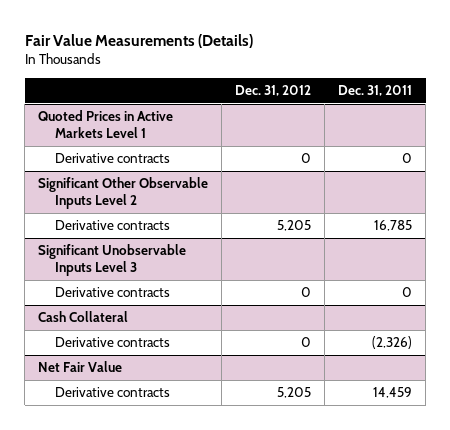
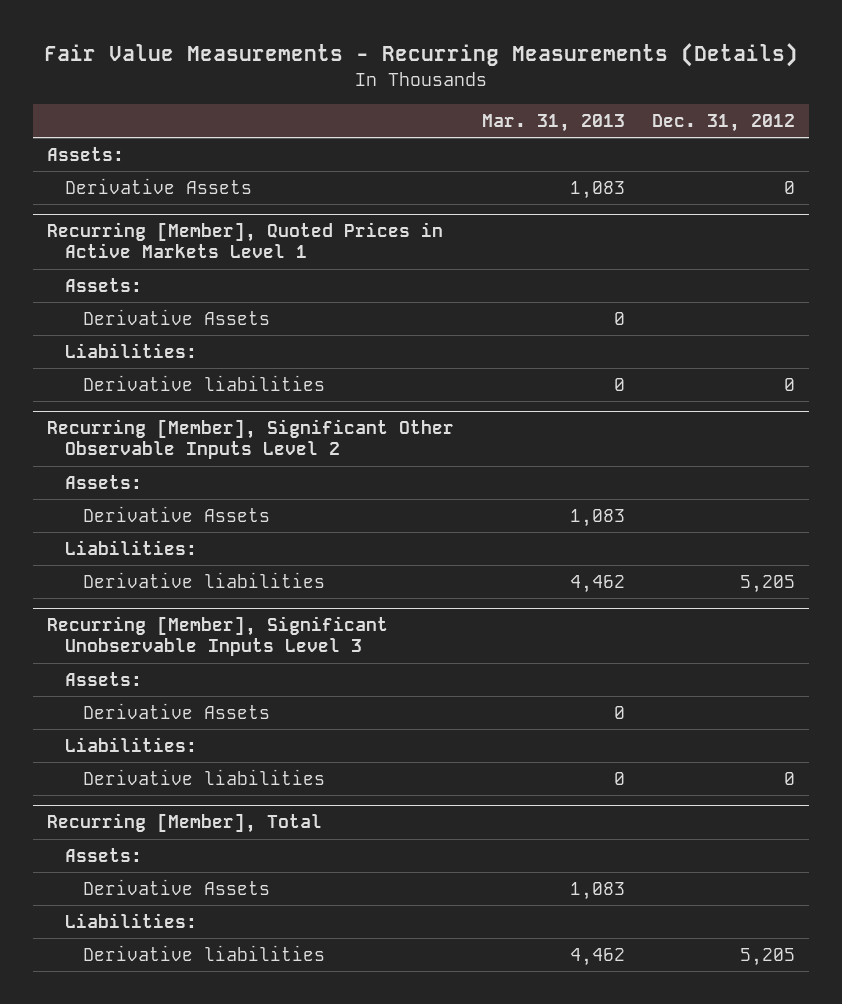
[24,33,253,48] Fair Value Measurements (Details) -> [44,43,799,68] Fair Value Measurements - Recurring Measurements (Details)
[338,85,413,97] Dec. 31, 2011 -> none
none -> [481,113,625,132] Mar. 31, 2013
[38,311,129,323] Cash Collateral -> none
[54,337,170,348] Derivative contracts -> none
[38,361,123,373] Net Fair Value -> none
[54,387,170,398] Derivative contracts -> none
none -> [47,146,125,161] Assets:
none -> [65,177,253,194] Derivative Assets
[38,110,174,139] Quoted Prices in Active Markets Level 1 -> [47,222,444,259] Recurring [Member], Quoted Prices in Active Markets Level 1
none -> [65,277,143,292] Assets:
none -> [83,308,271,325] Derivative Assets
none -> [65,342,198,358] Liabilities:
[54,153,170,164] Derivative contracts -> [83,374,326,391] Derivative liabilities
[38,177,209,210] Significant Other Observable Inputs Level 2 -> [47,419,455,460] Recurring [Member], Significant Other Observable Inputs Level 2
none -> [65,474,143,489] Assets:
none -> [83,505,271,522] Derivative Assets
none -> [65,539,198,555] Liabilities:
[54,220,170,231] Derivative contracts -> [83,571,326,588] Derivative liabilities
[38,244,187,277] Significant Unobservable Inputs Level 3 -> [47,616,389,657] Recurring [Member], Significant Unobservable Inputs Level 3
none -> [65,671,143,686] Assets:
none -> [83,702,271,719] Derivative Assets
none -> [65,736,198,752] Liabilities:
[54,287,170,298] Derivative contracts -> [83,768,326,785] Derivative liabilities
none -> [47,813,323,834] Recurring [Member], Total
none -> [65,847,143,862] Assets:
none -> [83,878,271,895] Derivative Assets
none -> [65,912,198,928] Liabilities:
none -> [83,944,326,961] Derivative liabilities

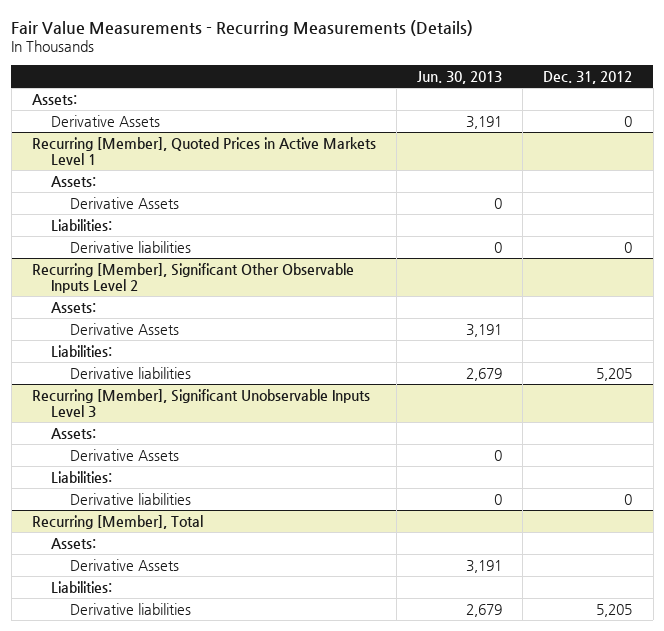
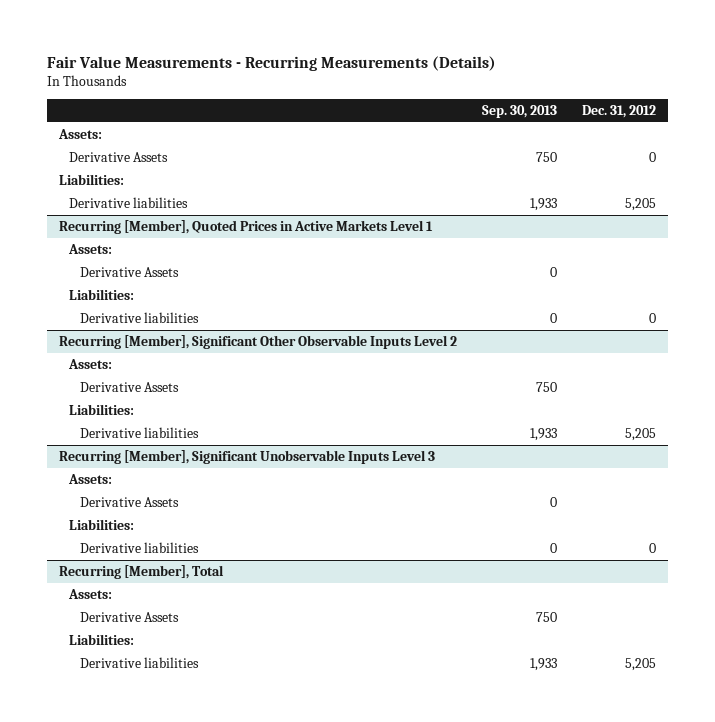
[417,71,503,85] Jun. 30, 2013 -> none
none -> [481,104,557,118] Sep. 30, 2013
none -> [59,173,125,185] Liabilities:
none -> [69,196,189,208] Derivative liabilities

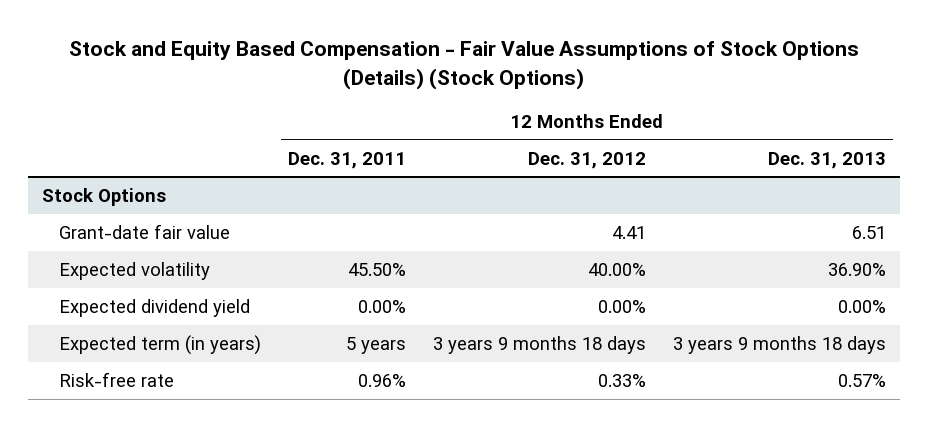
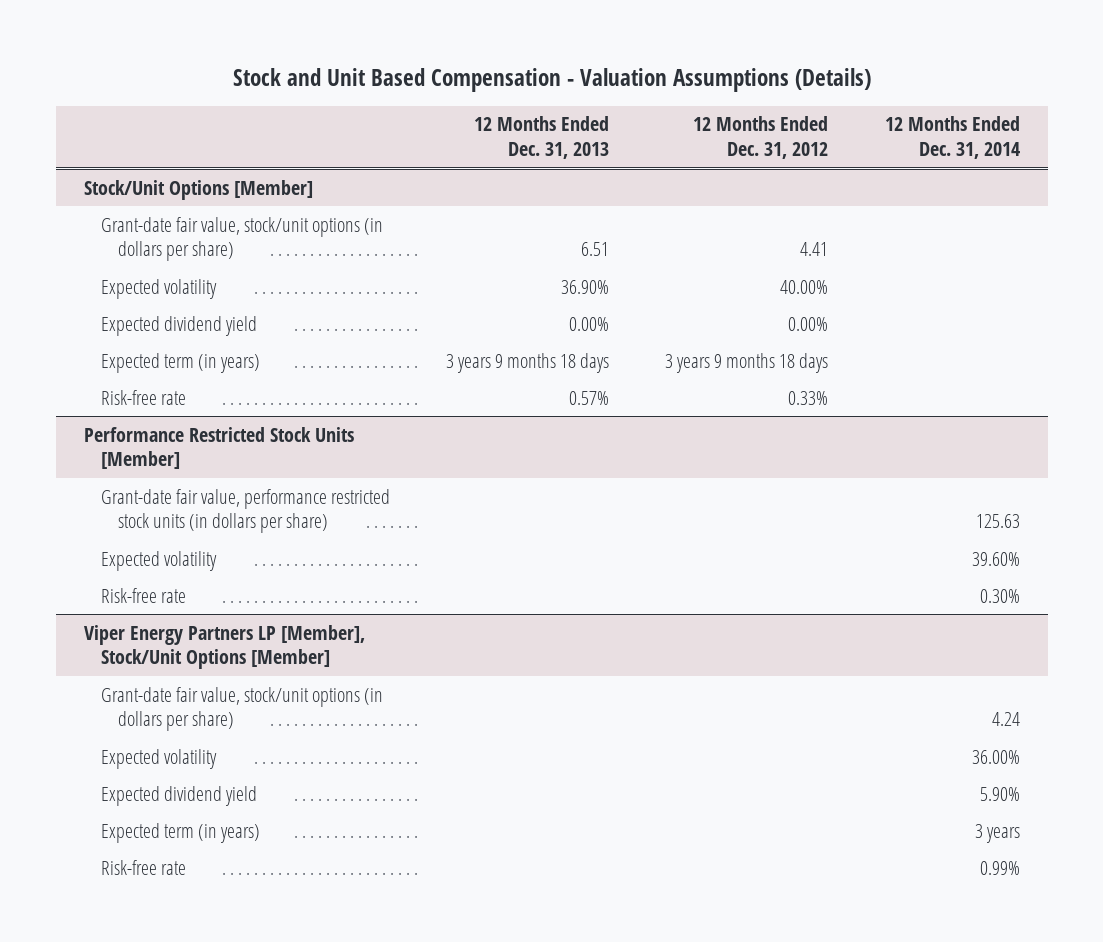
[68,41,859,91] Stock and Equity Based Compensation - Fair Value Assumptions of Stock Options (Details) (Stock Options) -> [232,68,871,93] Stock and Unit Based Compensation - Valuation Assumptions (Details)
[288,151,407,169] Dec. 31, 2011 -> none
none -> [884,116,1020,160] 12 Months Ended Dec. 31, 2014
[41,187,166,206] Stock Options -> [83,179,313,200] Stock/Unit Options [Member]
[58,223,230,239] Grant-date fair value -> [100,216,383,262] Grant-date fair value, stock/unit options (in dollars per share)
none -> [83,426,354,470] Performance Restricted Stock Units [Member]
none -> [100,488,390,534] Grant-date fair value, performance restricted stock units (in dollars per share)
none -> [100,550,217,571] Expected volatility
none -> [100,587,186,603] Risk-free rate
none -> [83,624,365,670] Viper Energy Partners LP [Member], Stock/Unit Options [Member]
none -> [100,686,383,732] Grant-date fair value, stock/unit options (in dollars per share)
none -> [100,748,217,769] Expected volatility
none -> [100,785,257,806] Expected dividend yield
none -> [100,822,260,843] Expected term (in years)
none -> [100,859,186,875] Risk-free rate

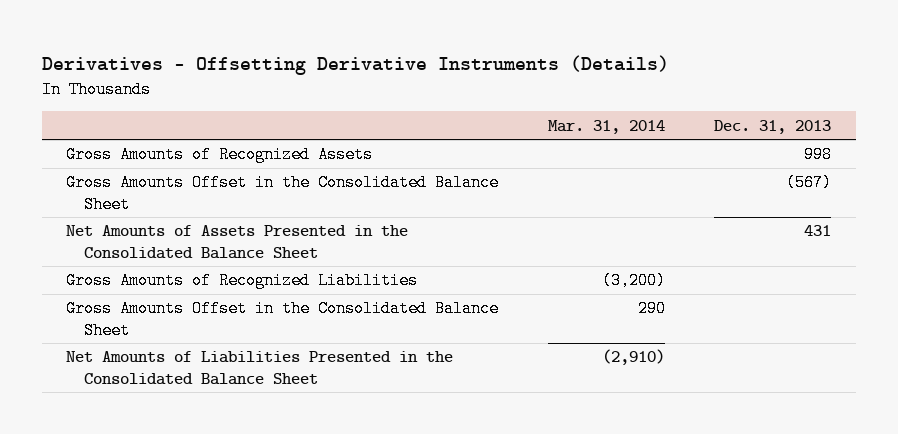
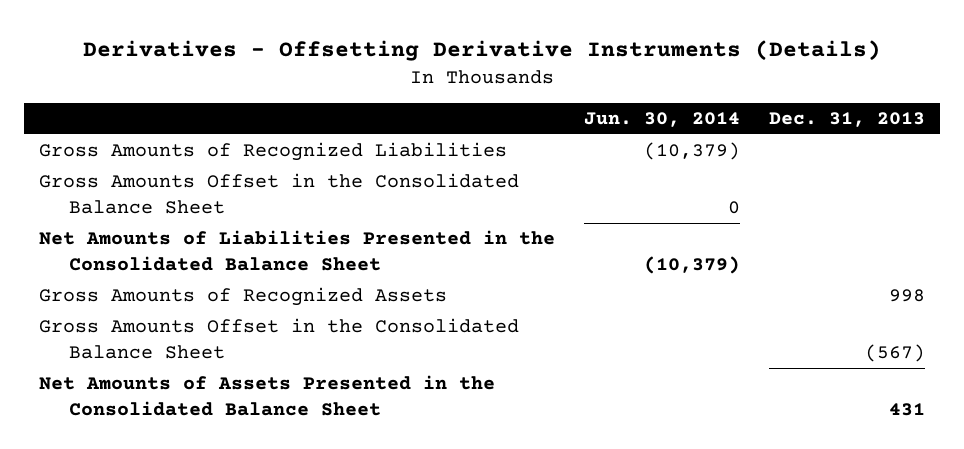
[547,119,665,134] Mar. 31, 2014 -> none
none -> [584,112,741,128] Jun. 30, 2014
[66,146,374,164] Gross Amounts of Recognized Assets -> [38,287,447,307] Gross Amounts of Recognized Assets
[66,174,500,213] Gross Amounts Offset in the Consolidated Balance Sheet -> [38,318,519,360] Gross Amounts Offset in the Consolidated Balance Sheet
[66,225,409,259] Net Amounts of Assets Presented in the Consolidated Balance Sheet -> [38,375,495,417] Net Amounts of Assets Presented in the Consolidated Balance Sheet

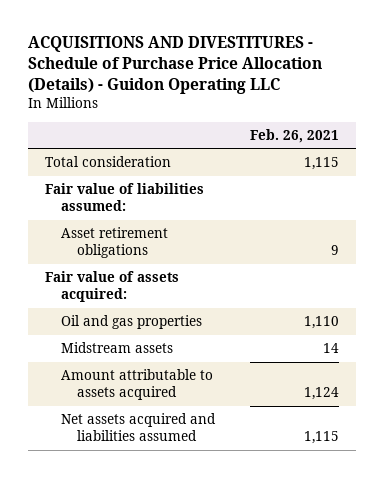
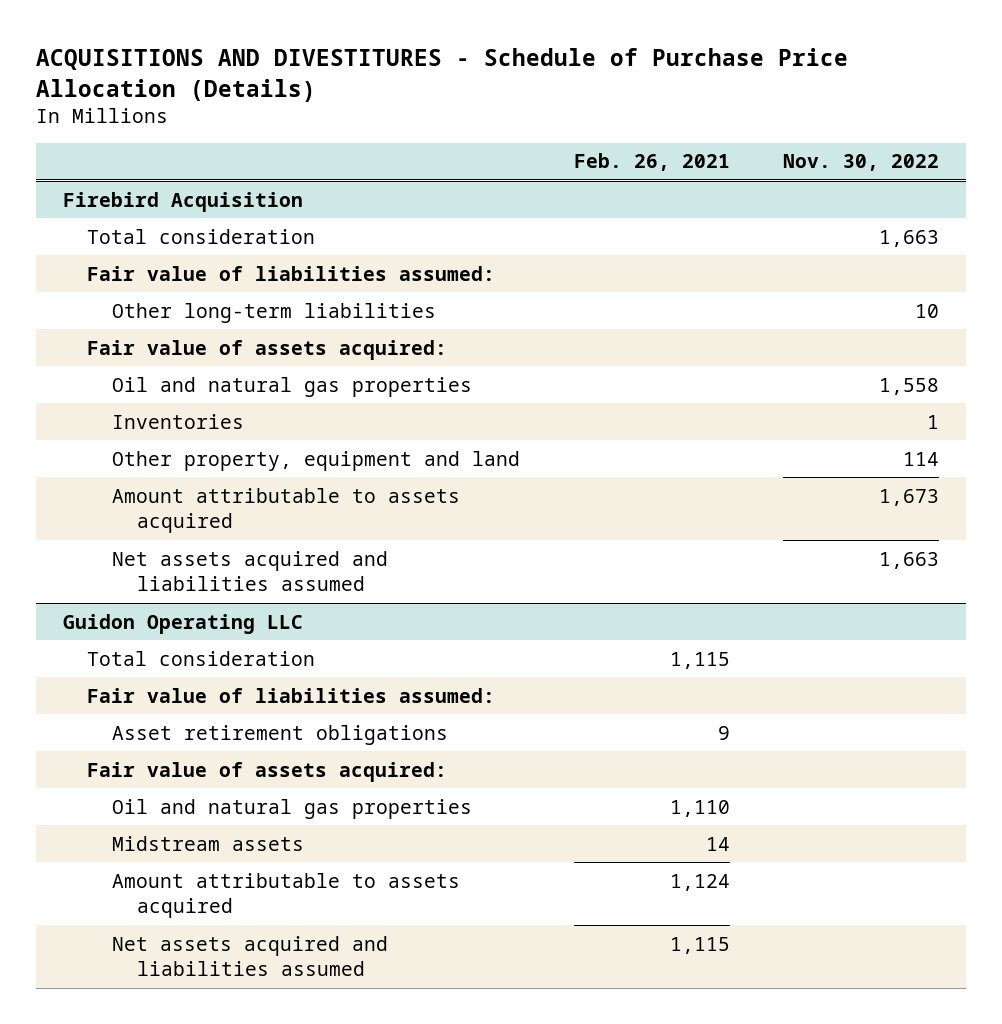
[27,36,322,95] ACQUISITIONS AND DIVESTITURES - Schedule of Purchase Price Allocation (Details) - Guidon Operating LLC -> [35,48,848,102] ACQUISITIONS AND DIVESTITURES - Schedule of Purchase Price Allocation (Details)
none -> [783,154,940,172] Nov. 30, 2022
none -> [62,191,303,212] Firebird Acquisition
none -> [87,228,316,244] Total consideration
none -> [87,265,496,281] Fair value of liabilities assumed:
none -> [111,302,436,323] Other long-term liabilities
none -> [87,339,448,360] Fair value of assets acquired:
none -> [111,376,472,397] Oil and natural gas properties
none -> [111,413,244,429] Inventories
none -> [111,450,520,471] Other property, equipment and land
none -> [111,487,460,534] Amount attributable to assets acquired
none -> [111,550,388,592] Net assets acquired and liabilities assumed
none -> [62,613,303,634] Guidon Operating LLC
[61,315,203,330] Oil and gas properties -> [111,798,472,819] Oil and natural gas properties

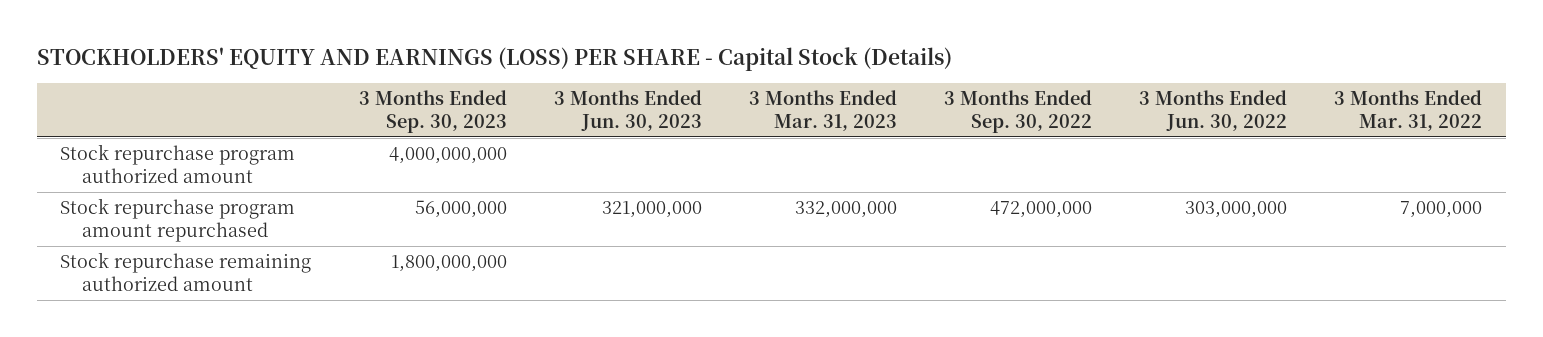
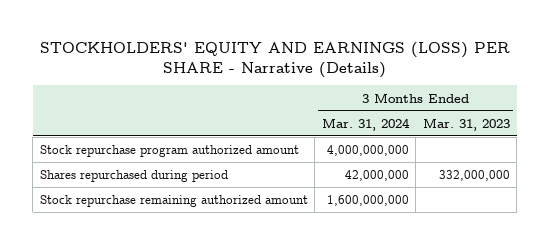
[36,46,952,71] STOCKHOLDERS' EQUITY AND EARNINGS (LOSS) PER SHARE - Capital Stock (Details) -> [39,41,510,78] STOCKHOLDERS' EQUITY AND EARNINGS (LOSS) PER SHARE - Narrative (Details)
[358,90,507,133] 3 Months Ended Sep. 30, 2023 -> none
[553,90,702,131] 3 Months Ended Jun. 30, 2023 -> none
[944,90,1093,133] 3 Months Ended Sep. 30, 2022 -> none
[1139,90,1288,131] 3 Months Ended Jun. 30, 2022 -> none
[1334,90,1483,131] 3 Months Ended Mar. 31, 2022 -> none
none -> [321,117,410,131] Mar. 31, 2024
[60,198,296,242] Stock repurchase program amount repurchased -> [39,170,228,183] Shares repurchased during period

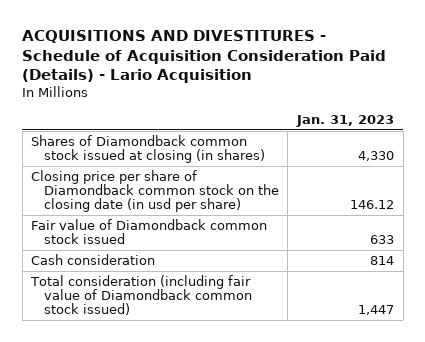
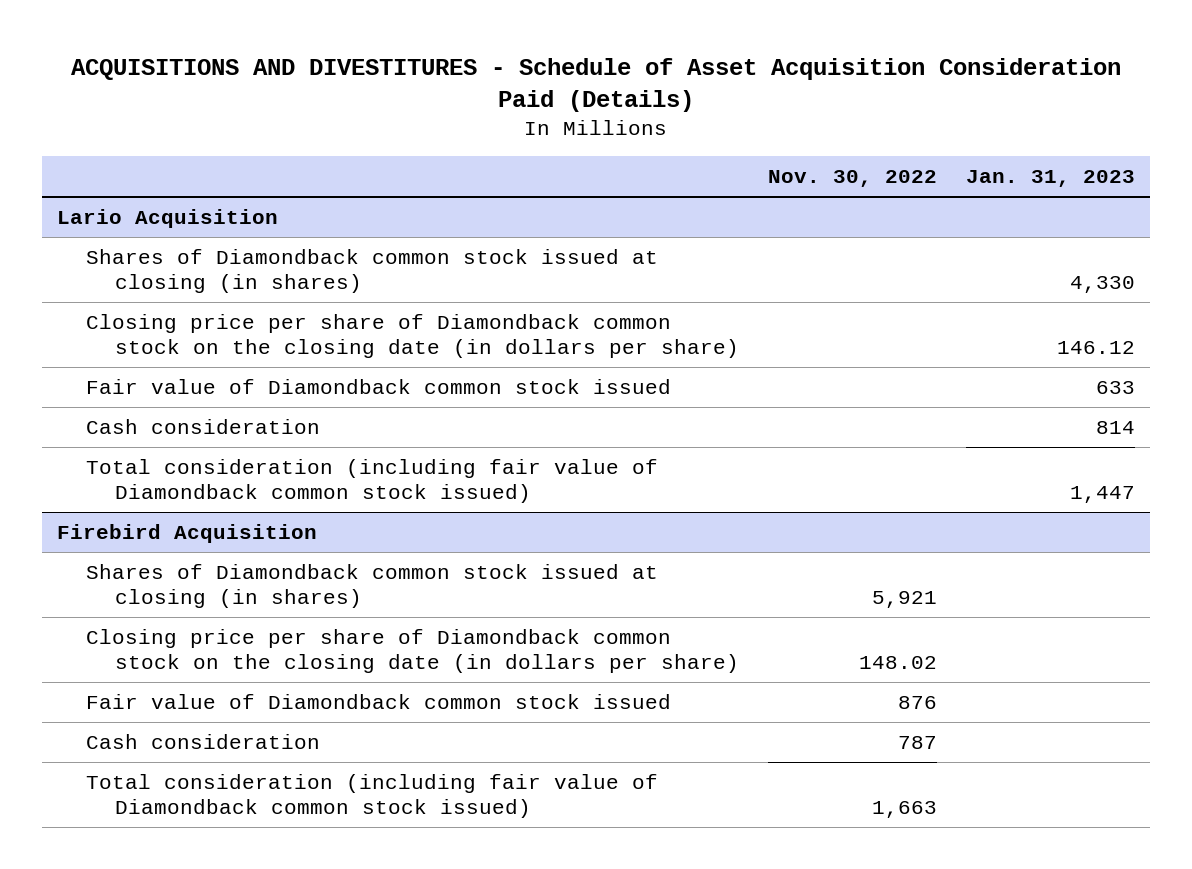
[22,30,387,83] ACQUISITIONS AND DIVESTITURES - Schedule of Acquisition Consideration Paid (Details) - Lario Acquisition -> [71,57,1122,112] ACQUISITIONS AND DIVESTITURES - Schedule of Asset Acquisition Consideration Paid (Details)
none -> [768,169,938,187] Nov. 30, 2022
none -> [56,208,278,228] Lario Acquisition
[31,169,279,213] Closing price per share of Diamondback common stock on the closing date (in usd per share) -> [85,313,739,359] Closing price per share of Diamondback common stock on the closing date (in dollars per share)
none -> [56,523,317,543] Firebird Acquisition
none -> [85,563,658,609] Shares of Diamondback common stock issued at closing (in shares)
none -> [85,628,739,674] Closing price per share of Diamondback common stock on the closing date (in dollars per share)
none -> [85,693,671,709] Fair value of Diamondback common stock issued
none -> [85,733,320,749] Cash consideration
none -> [85,773,658,819] Total consideration (including fair value of Diamondback common stock issued)

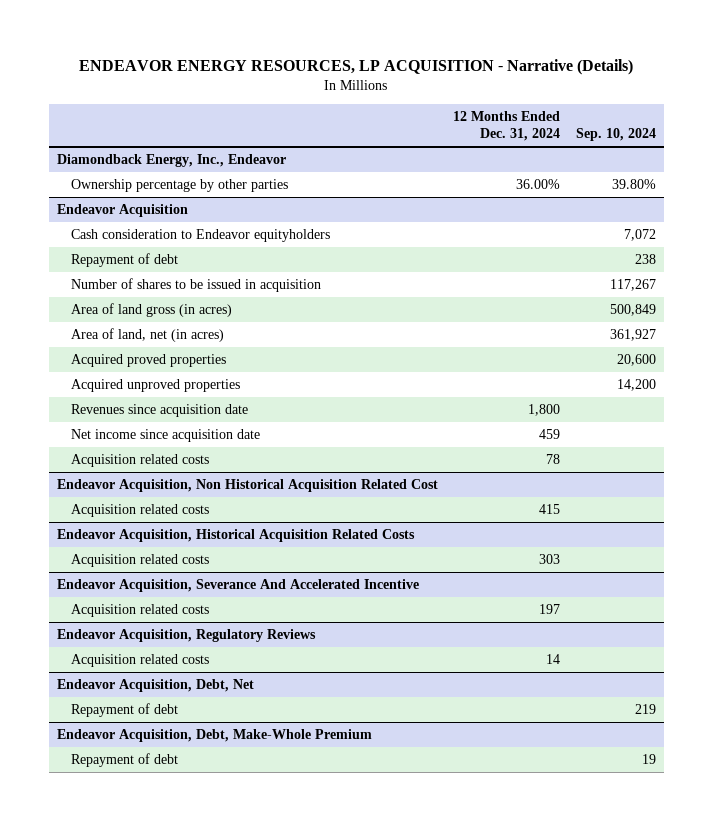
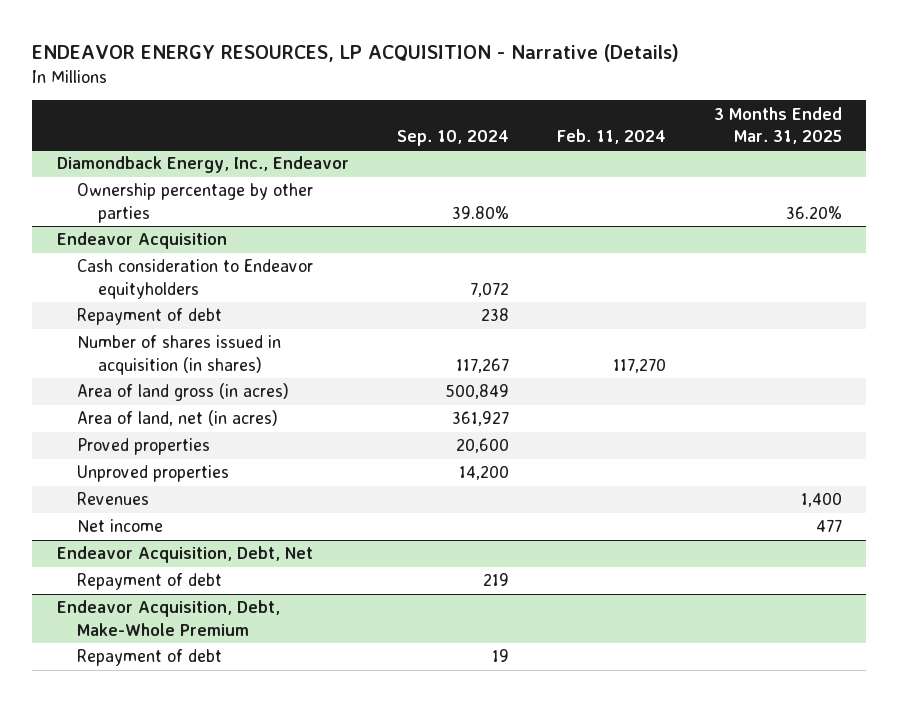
[453,110,561,142] 12 Months Ended Dec. 31, 2024 -> none
none -> [557,128,667,144] Feb. 11, 2024
none -> [714,106,843,144] 3 Months Ended Mar. 31, 2025
[71,278,322,293] Number of shares to be issued in acquisition -> [77,335,282,375] Number of shares issued in acquisition (in shares)
[71,454,210,468] Acquisition related costs -> none
[56,479,438,493] Endeavor Acquisition, Non Historical Acquisition Related Cost -> none
[71,504,210,518] Acquisition related costs -> none
[56,529,415,543] Endeavor Acquisition, Historical Acquisition Related Costs -> none
[71,554,210,568] Acquisition related costs -> none
[56,579,419,593] Endeavor Acquisition, Severance And Accelerated Incentive -> none
[71,604,210,618] Acquisition related costs -> none
[56,629,316,643] Endeavor Acquisition, Regulatory Reviews -> none
[71,654,210,668] Acquisition related costs -> none
[71,354,227,368] Acquired proved properties -> [77,438,211,456] Proved properties
[71,379,241,393] Acquired unproved properties -> [77,465,230,483] Unproved properties
[71,404,249,418] Revenues since acquisition date -> [77,492,150,506] Revenues
[71,429,261,443] Net income since acquisition date -> [77,519,164,533] Net income

